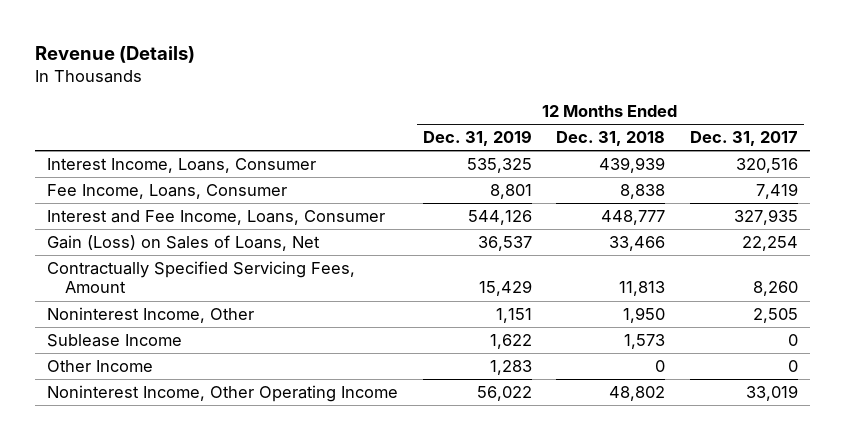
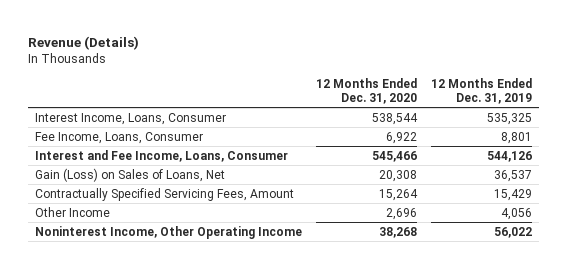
[556,131,666,147] Dec. 31, 2018 -> none
[689,131,798,147] Dec. 31, 2017 -> none
none -> [316,78,418,105] 12 Months Ended Dec. 31, 2020
[47,306,255,323] Noninterest Income, Other -> none
[47,333,183,347] Sublease Income -> none
[489,359,532,375] 1,283 -> [500,207,532,220] 4,056

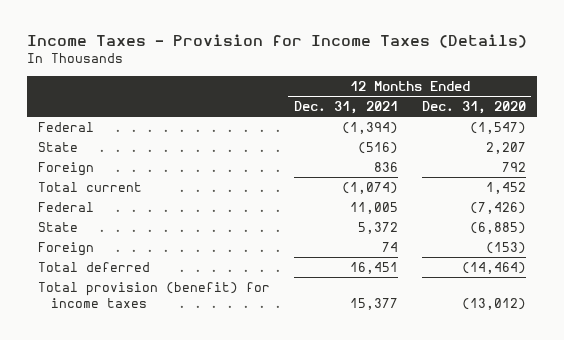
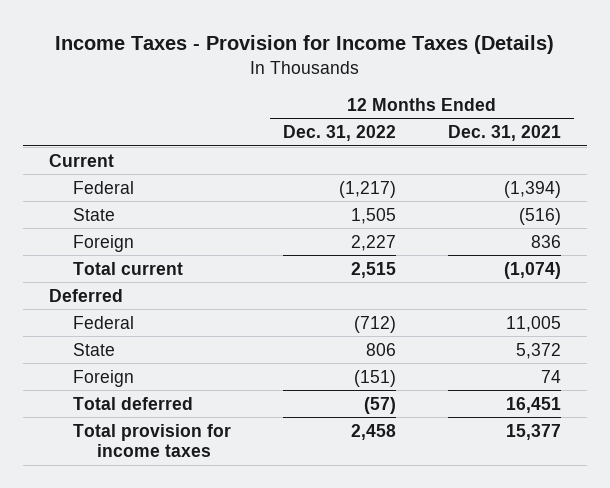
[421,100,526,114] Dec. 31, 2020 -> none
none -> [283,125,397,142] Dec. 31, 2022
none -> [49,153,115,167] Current
none -> [49,288,124,302] Deferred
[38,281,271,308] Total provision (benefit) for income taxes -> [73,423,232,458] Total provision for income taxes

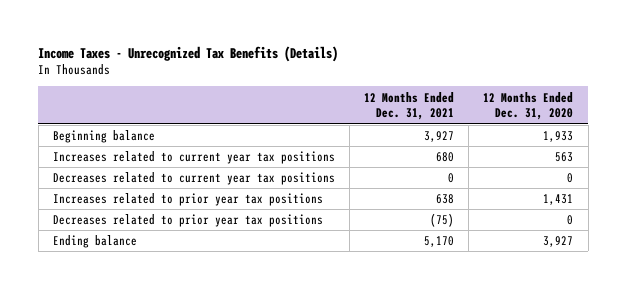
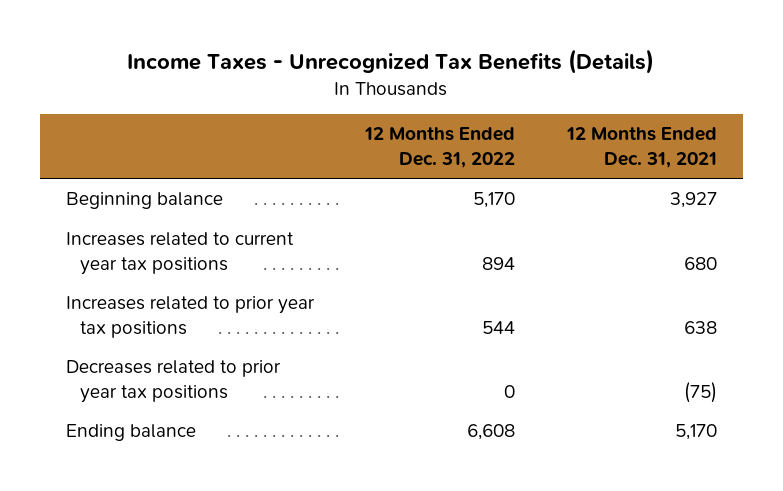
[483,91,574,121] 12 Months Ended Dec. 31, 2020 -> none
none -> [364,127,516,169] 12 Months Ended Dec. 31, 2022
[52,172,335,186] Decreases related to current year tax positions -> none

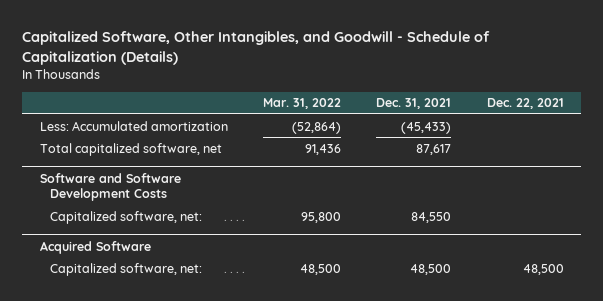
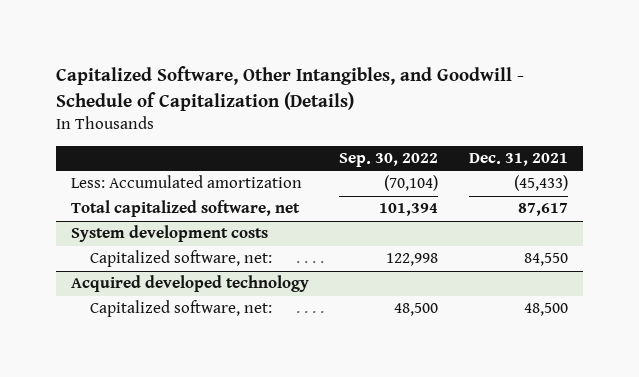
[263,98,342,110] Mar. 31, 2022 -> none
[486,98,564,110] Dec. 22, 2021 -> none
none -> [339,153,439,168] Sep. 30, 2022
[39,172,181,202] Software and Software Development Costs -> none
none -> [70,225,268,243] System development costs
[39,240,151,254] Acquired Software -> [70,275,309,293] Acquired developed technology

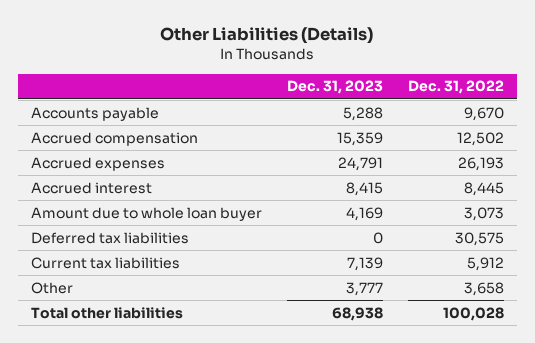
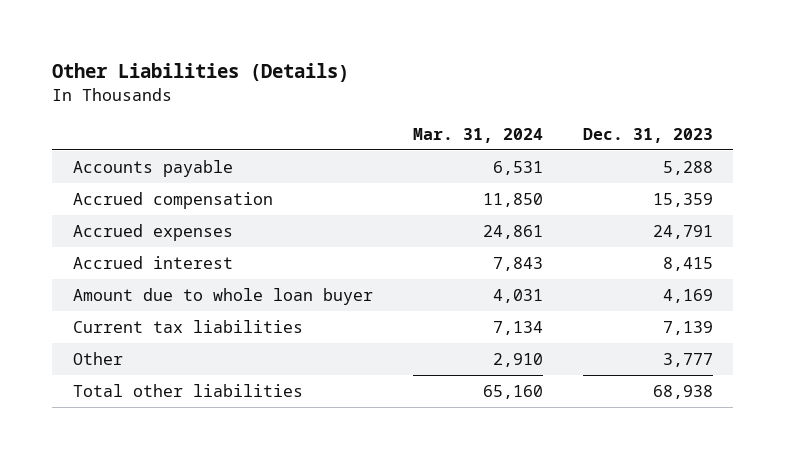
[408,80,505,95] Dec. 31, 2022 -> none
none -> [412,127,543,143] Mar. 31, 2024
[30,231,189,244] Deferred tax liabilities -> none

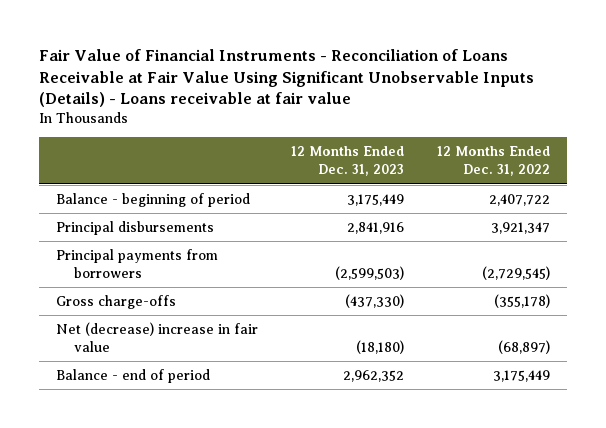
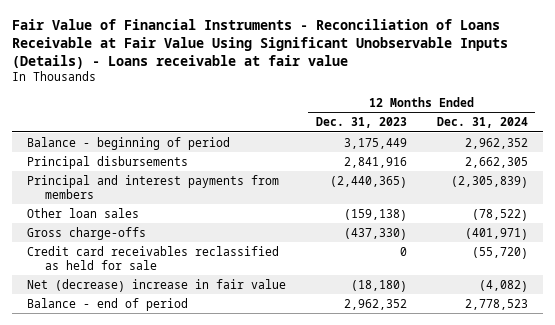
[437,146,551,177] 12 Months Ended Dec. 31, 2022 -> none
none -> [436,117,528,129] Dec. 31, 2024
[55,248,218,279] Principal payments from borrowers -> [26,174,279,199] Principal and interest payments from members
[335,266,405,281] (2,599,503) -> [329,175,407,188] (2,440,365)
none -> [26,207,139,218] Other loan sales
none -> [26,245,279,270] Credit card receivables reclassified as held for sale

